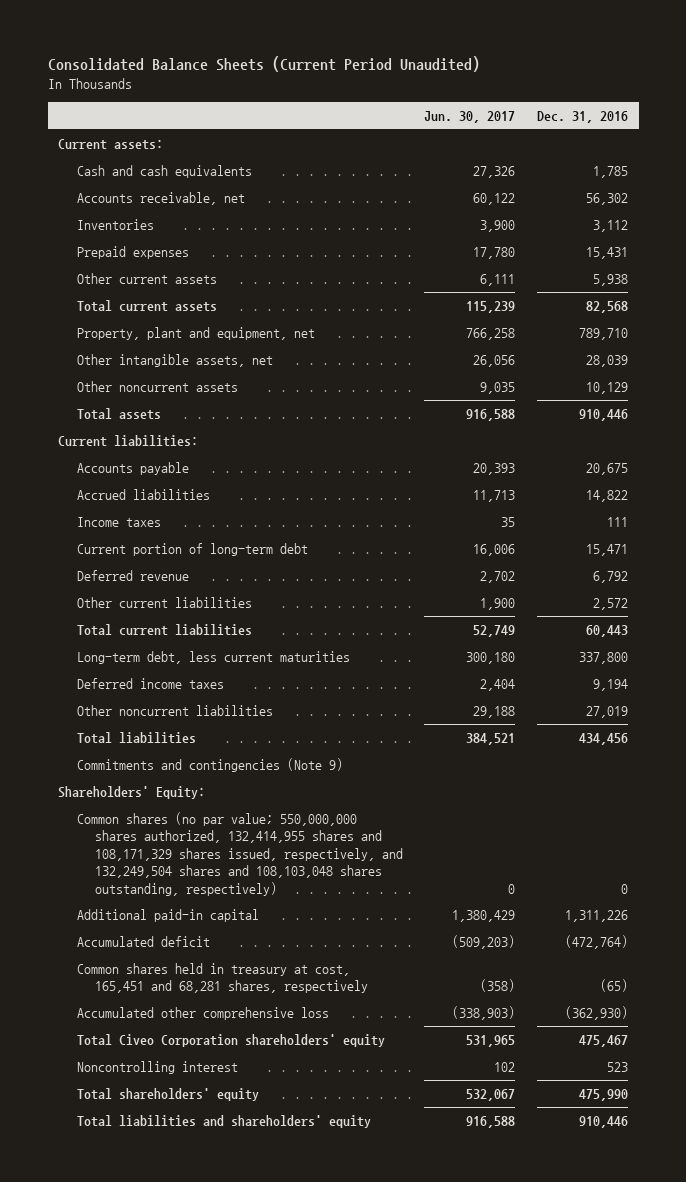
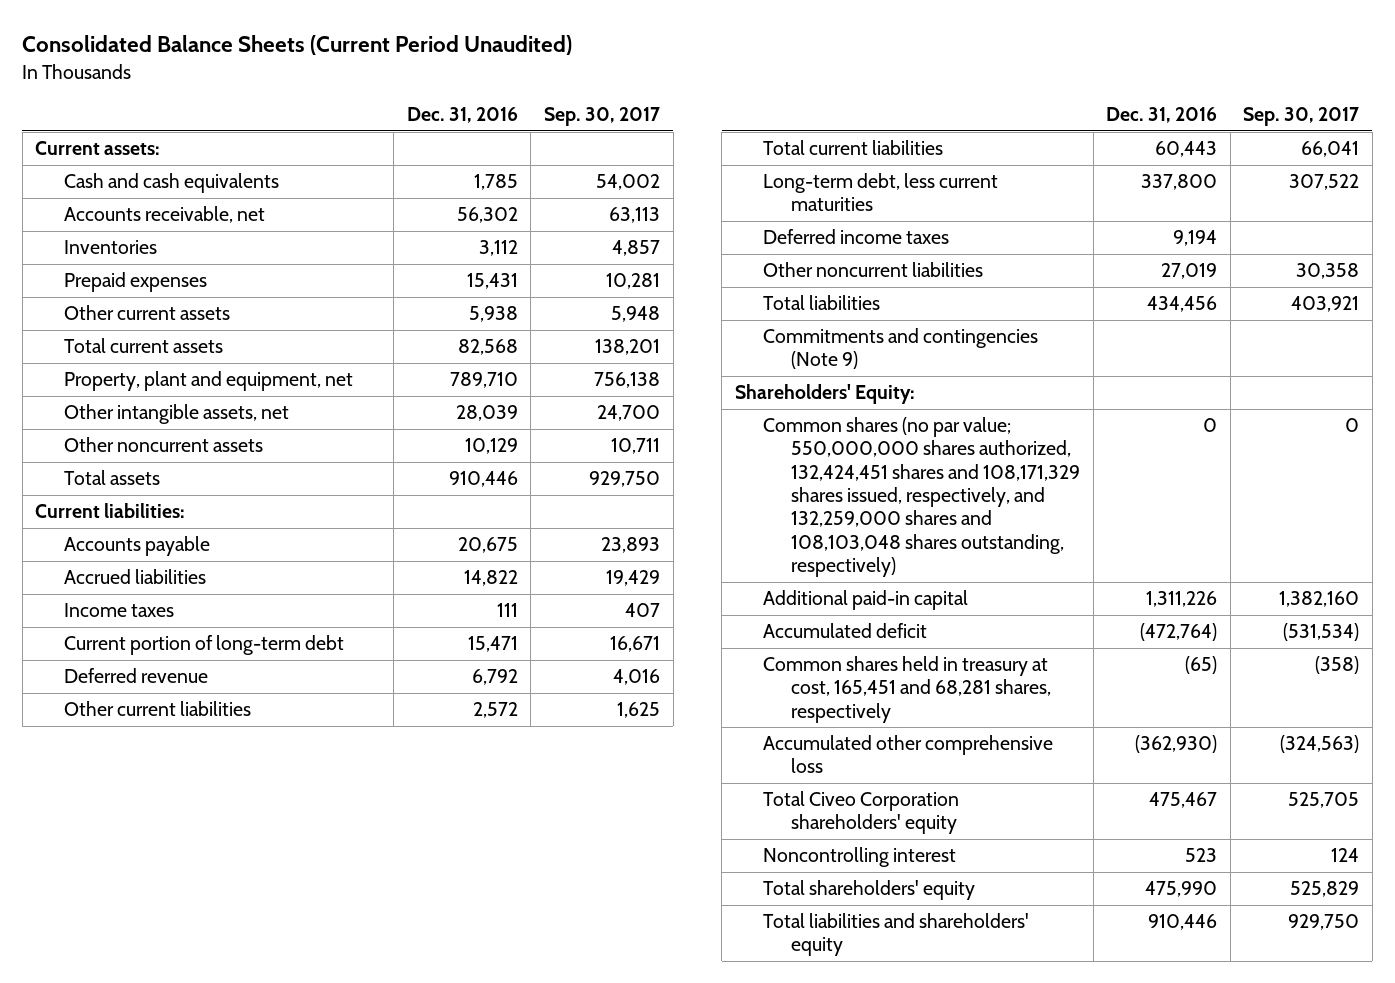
[424,110,516,123] Jun. 30, 2017 -> none
none -> [544,107,661,127] Sep. 30, 2017
[76,811,403,896] Common shares (no par value; 550,000,000 shares authorized, 132,414,955 shares and 108,171,329 shares issued, respectively, and 132,249,504 shares and 108,103,048 shares outstanding, respectively) -> [762,417,1081,577] Common shares (no par value; 550,000,000 shares authorized, 132,424,451 shares and 108,171,329 shares issued, respectively, and 132,259,000 shares and 108,103,048 shares outstanding, respectively)

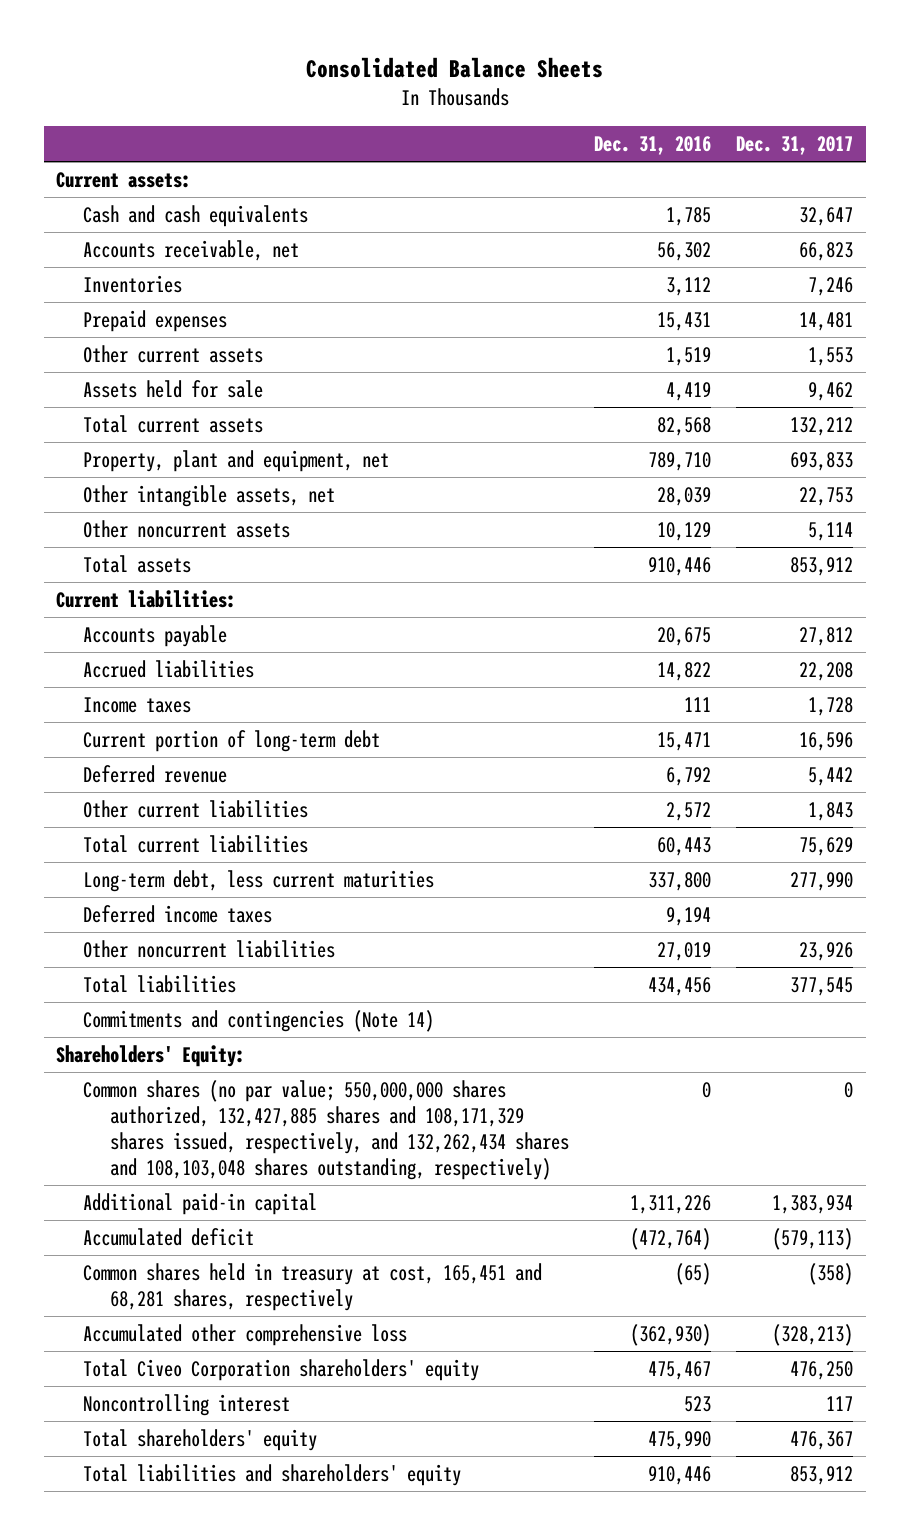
[22,35,573,56] Consolidated Balance Sheets (Current Period Unaudited) -> [305,56,603,78] Consolidated Balance Sheets
[544,107,661,127] Sep. 30, 2017 -> none
none -> [736,135,854,155] Dec. 31, 2017
[468,306,518,323] 5,938 -> [666,346,712,366] 1,519
none -> [83,379,264,398] Assets held for sale
[762,328,1038,370] Commitments and contingencies (Note 9) -> [83,1009,435,1032] Commitments and contingencies (Note 14)
[762,417,1081,577] Common shares (no par value; 550,000,000 shares authorized, 132,424,451 shares and 108,171,329 shares issued, respectively, and 132,259,000 shares and 108,103,048 shares outstanding, respectively) -> [83,1079,569,1180] Common shares (no par value; 550,000,000 shares authorized, 132,427,885 shares and 108,171,329 shares issued, respectively, and 132,262,434 shares and 108,103,048 shares outstanding, respectively)

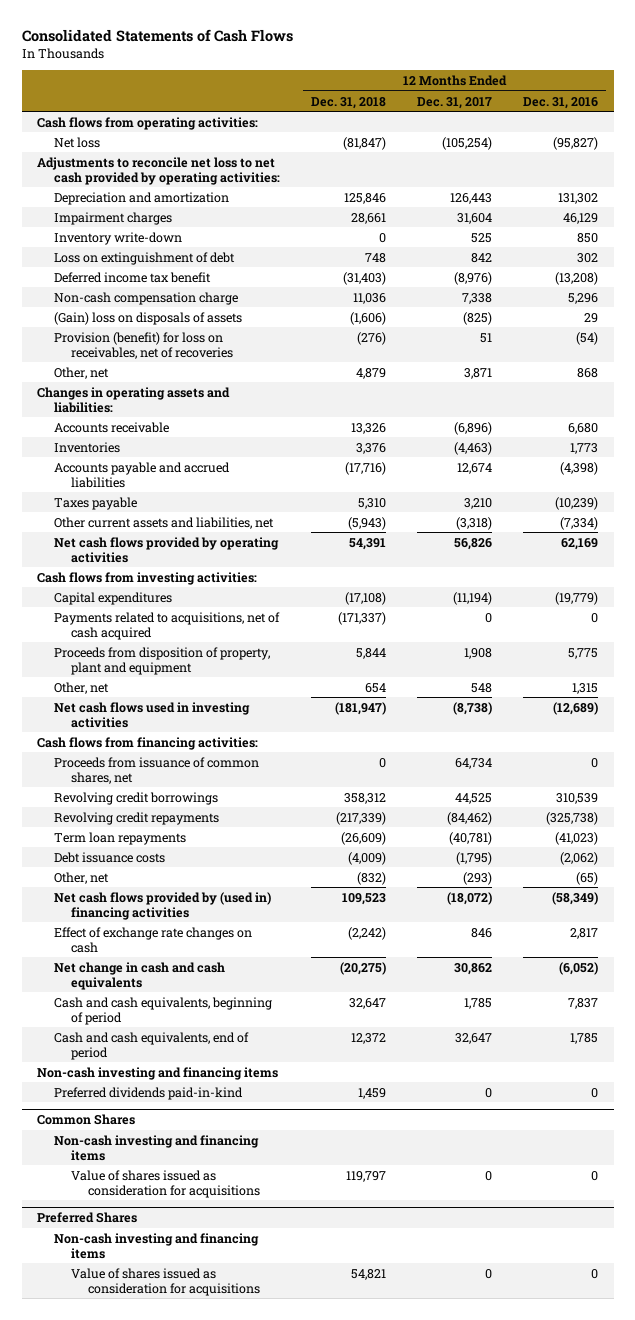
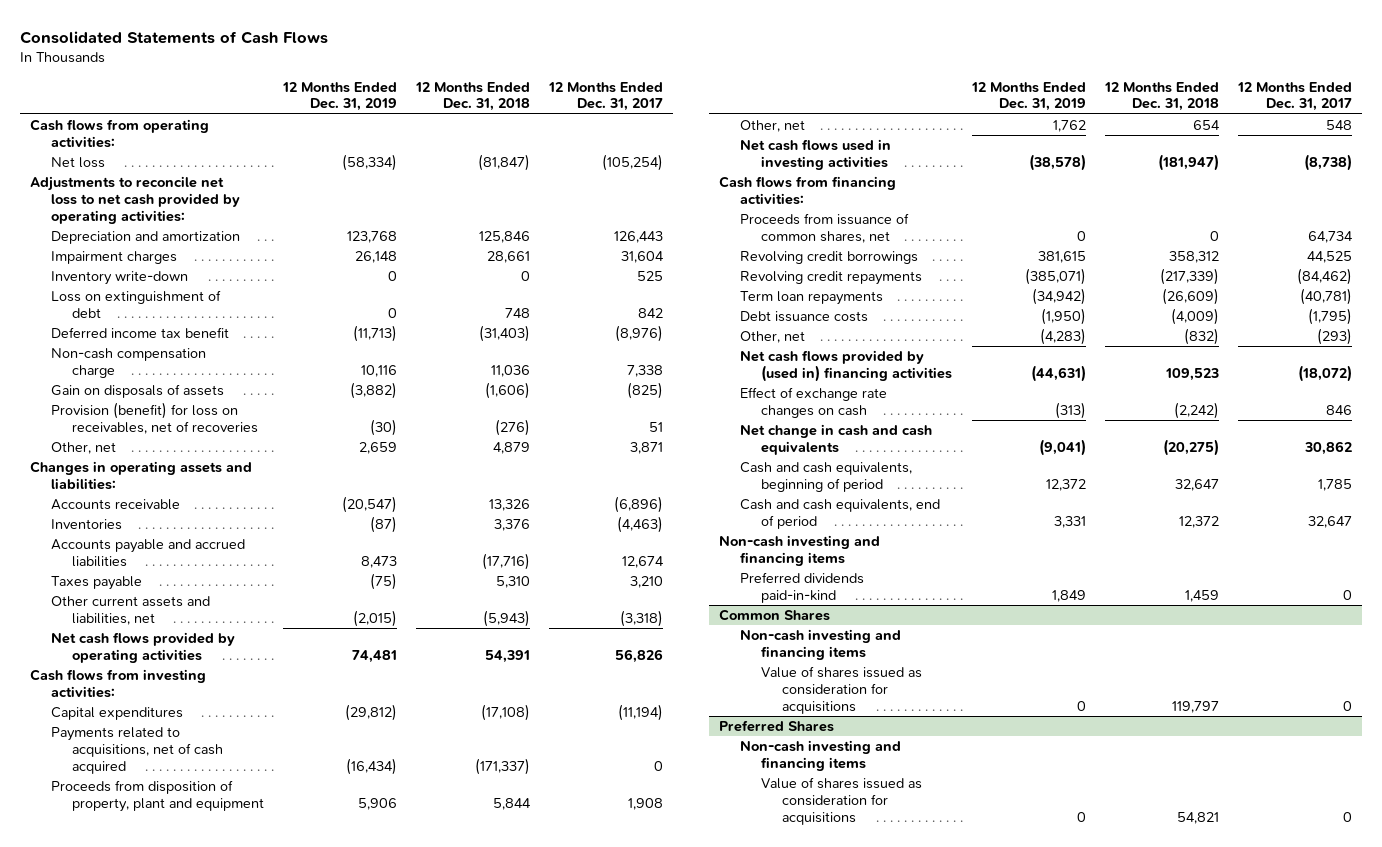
[523,96,599,109] Dec. 31, 2016 -> none
none -> [282,81,398,112] 12 Months Ended Dec. 31, 2019
[54,311,243,325] (Gain) loss on disposals of assets -> [50,384,224,399] Gain on disposals of assets

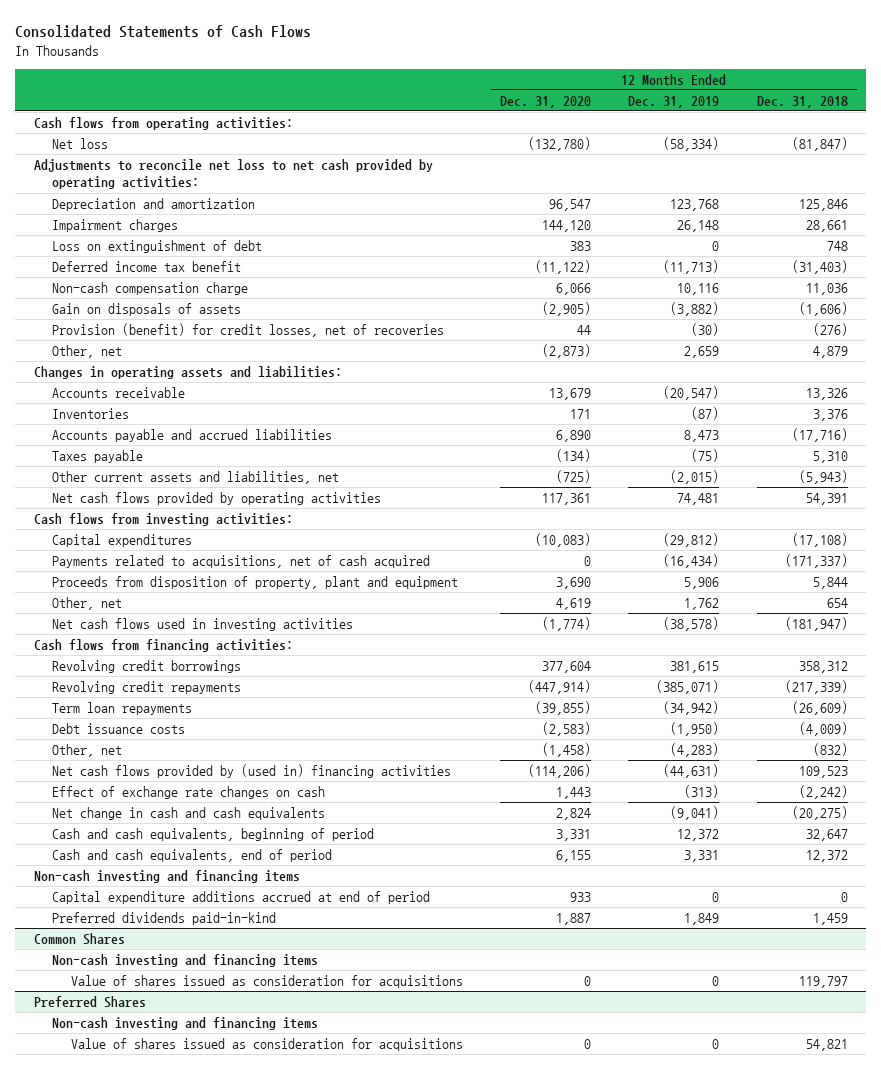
[548,81,664,112] 12 Months Ended Dec. 31, 2017 -> none
none -> [500,95,592,108] Dec. 31, 2020
[50,271,188,286] Inventory write-down -> none
[50,402,259,434] Provision (benefit) for loss on receivables, net of recoveries -> [52,322,445,337] Provision (benefit) for credit losses, net of recoveries
[739,213,909,243] Proceeds from issuance of common shares, net -> none
none -> [52,890,431,904] Capital expenditure additions accrued at end of period

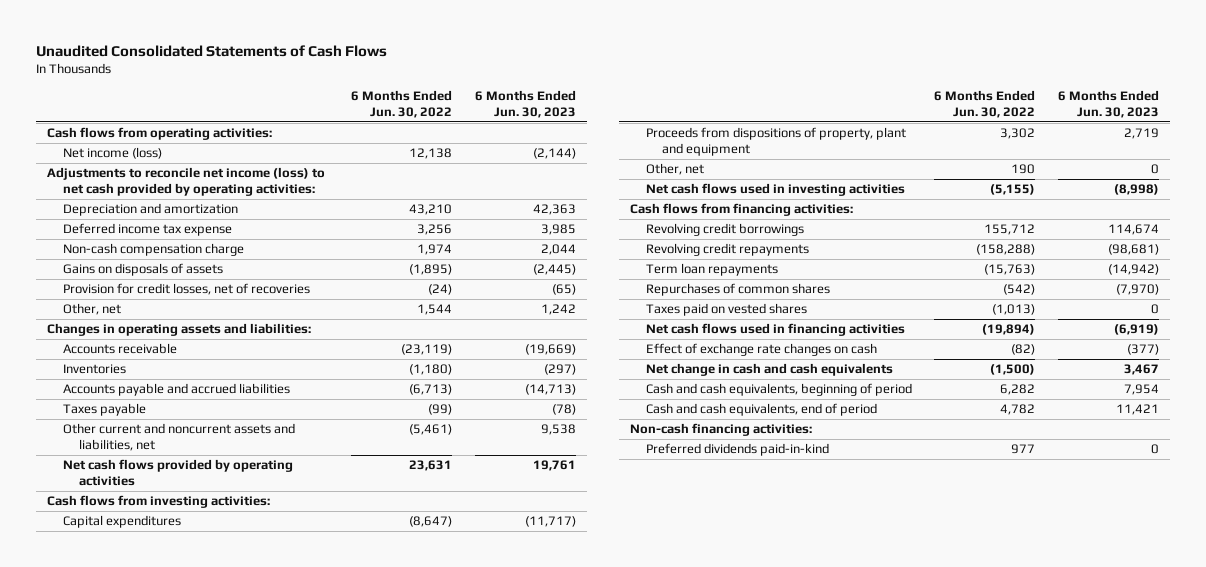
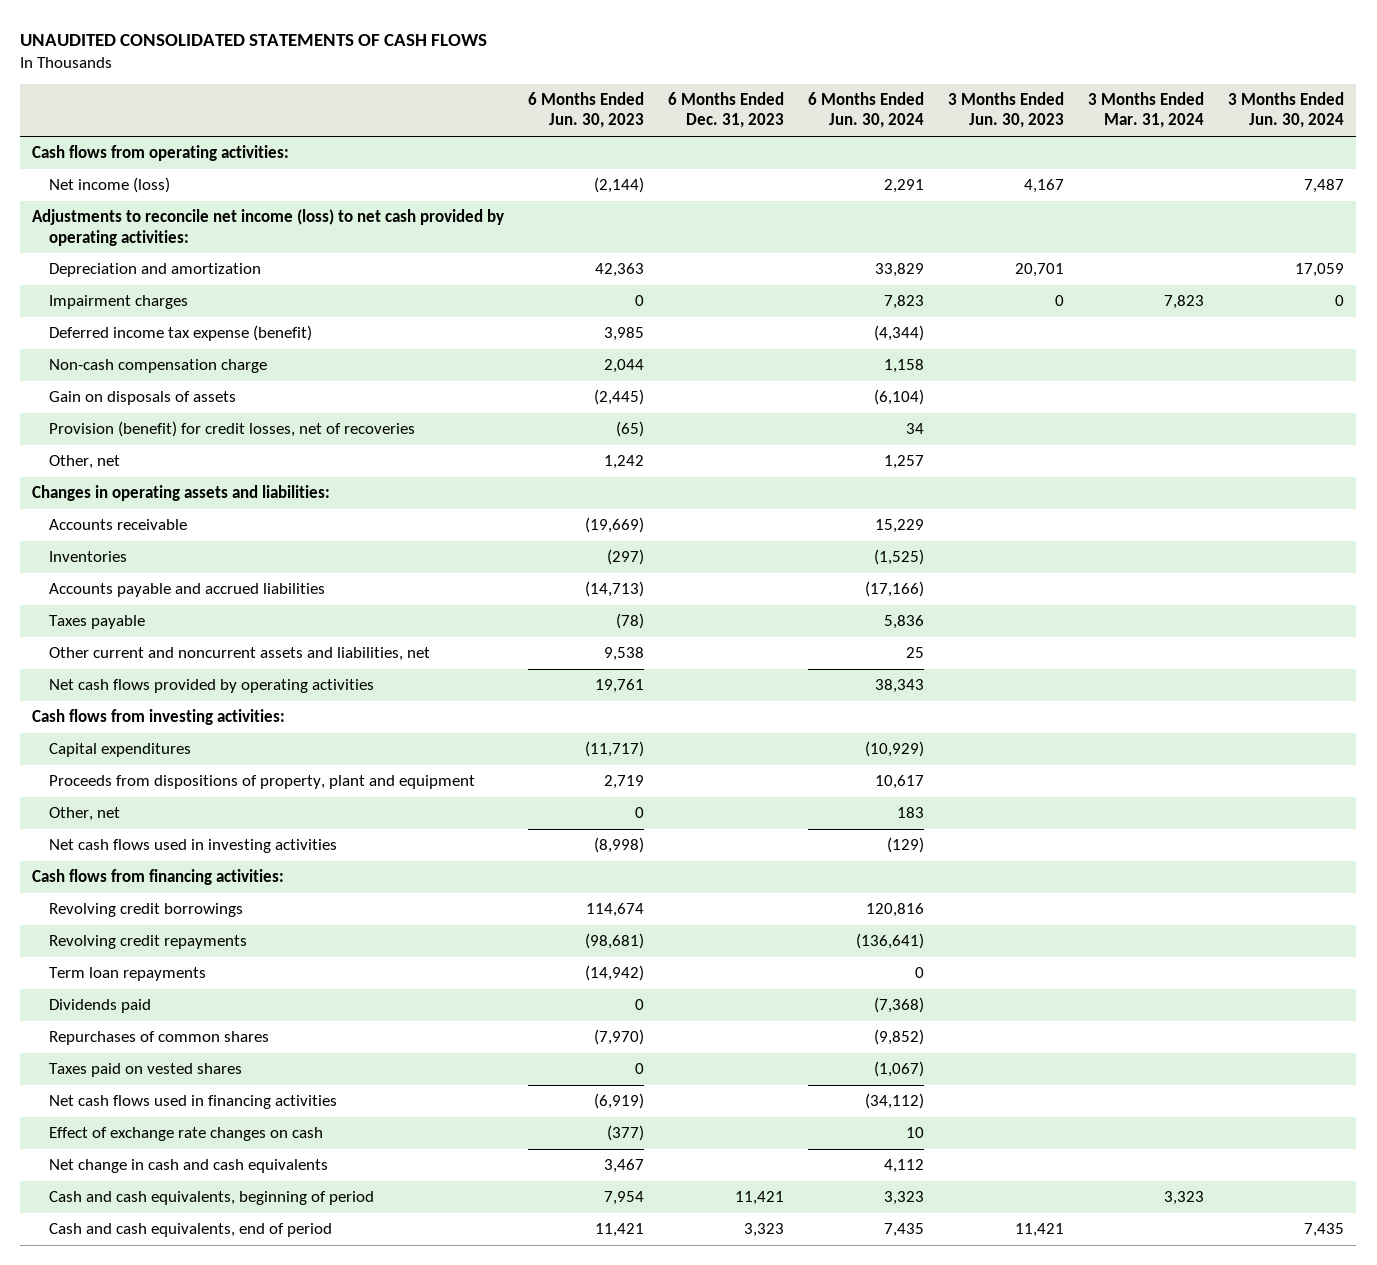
[35,44,387,57] Unaudited Consolidated Statements of Cash Flows -> [20,33,488,46] UNAUDITED CONSOLIDATED STATEMENTS OF CASH FLOWS
[351,90,453,119] 6 Months Ended Jun. 30, 2022 -> none
none -> [668,92,785,129] 6 Months Ended Dec. 31, 2023
none -> [808,92,925,129] 6 Months Ended Jun. 30, 2024
none -> [948,92,1065,129] 3 Months Ended Jun. 30, 2023
none -> [1088,92,1205,129] 3 Months Ended Mar. 31, 2024
none -> [1228,92,1345,129] 3 Months Ended Jun. 30, 2024
none -> [48,295,188,310] Impairment charges
[62,223,232,237] Deferred income tax expense -> [48,325,312,342] Deferred income tax expense (benefit)
[62,263,223,277] Gains on disposals of assets -> [48,391,236,406] Gain on disposals of assets
[62,283,310,296] Provision for credit losses, net of recoveries -> [48,421,415,438] Provision (benefit) for credit losses, net of recoveries
none -> [48,999,151,1014] Dividends paid
[630,423,813,437] Non-cash financing activities: -> none
[645,443,829,457] Preferred dividends paid-in-kind -> none

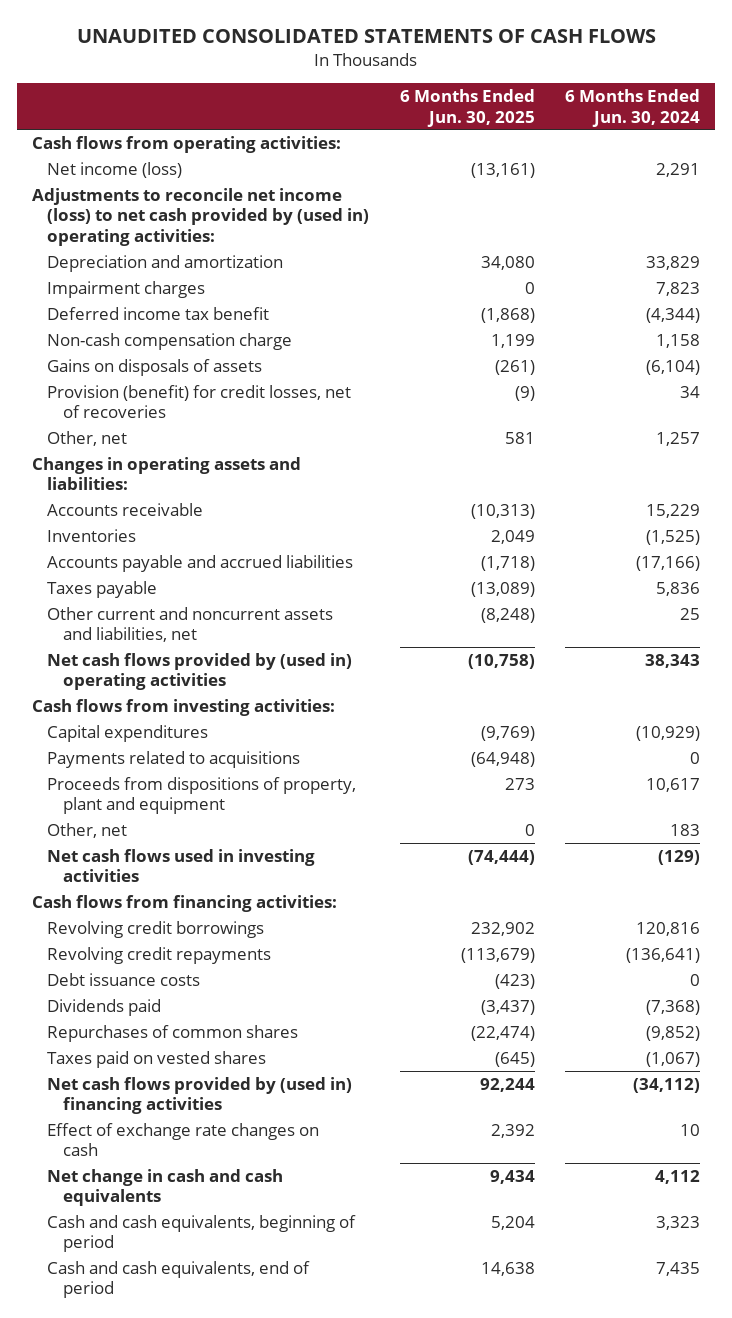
[528,92,645,129] 6 Months Ended Jun. 30, 2023 -> none
[668,92,785,129] 6 Months Ended Dec. 31, 2023 -> none
[948,92,1065,129] 3 Months Ended Jun. 30, 2023 -> none
[1088,92,1205,129] 3 Months Ended Mar. 31, 2024 -> none
[1228,92,1345,129] 3 Months Ended Jun. 30, 2024 -> none
none -> [399,88,535,127] 6 Months Ended Jun. 30, 2025
[32,209,505,246] Adjustments to reconcile net income (loss) to net cash provided by operating activities: -> [31,187,370,246] Adjustments to reconcile net income (loss) to net cash provided by (used in) operating activities:
[48,325,312,342] Deferred income tax expense (benefit) -> [47,306,270,320] Deferred income tax benefit
[48,391,236,406] Gain on disposals of assets -> [47,358,263,376] Gains on disposals of assets
[48,679,374,694] Net cash flows provided by operating activities -> [47,652,353,691] Net cash flows provided by (used in) operating activities
none -> [47,750,301,768] Payments related to acquisitions
[48,967,206,982] Term loan repayments -> none
none -> [47,972,201,986] Debt issuance costs
[48,1095,337,1110] Net cash flows used in financing activities -> [47,1076,353,1115] Net cash flows provided by (used in) financing activities

